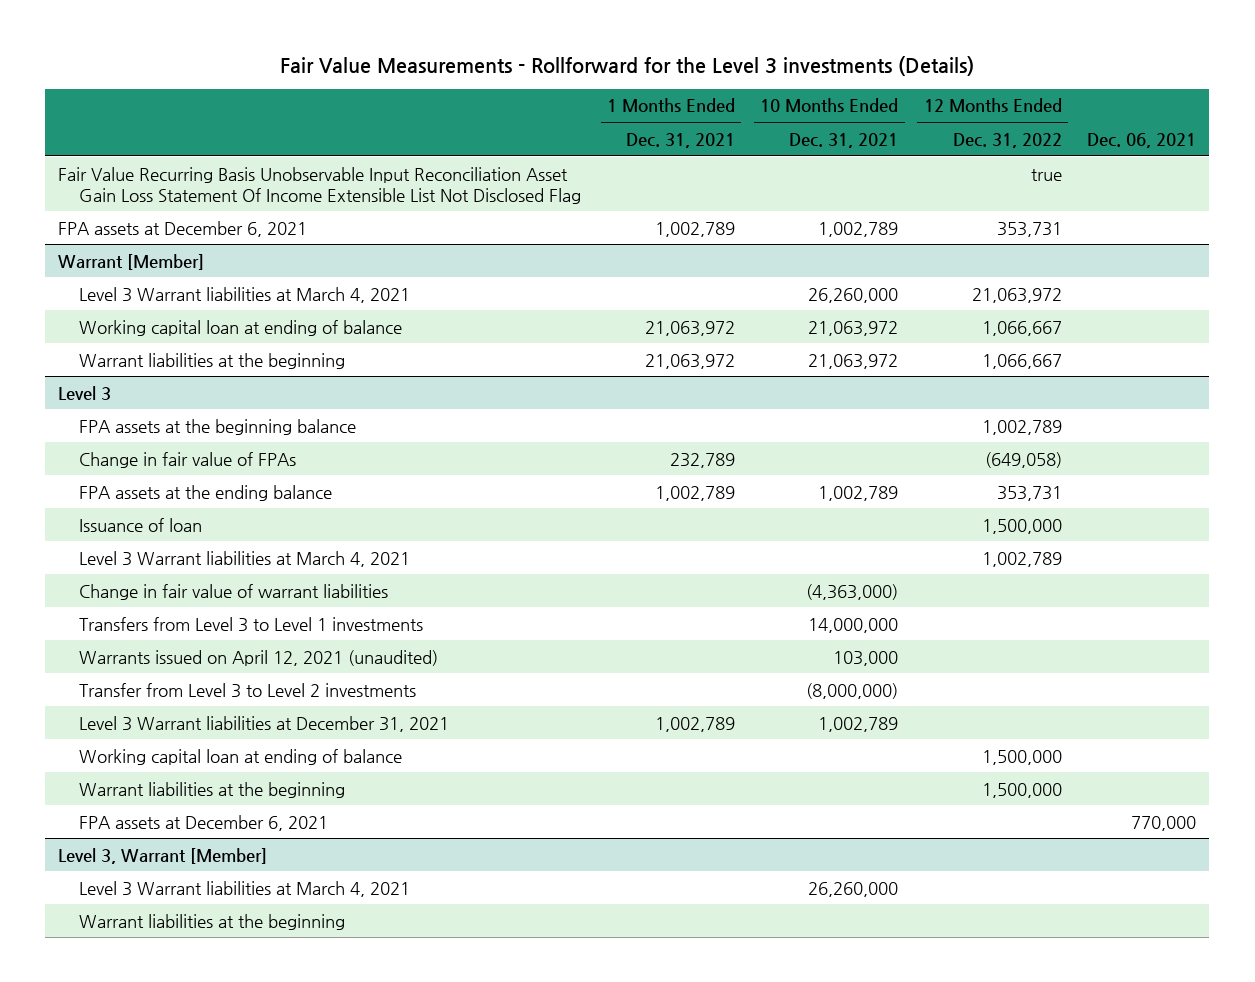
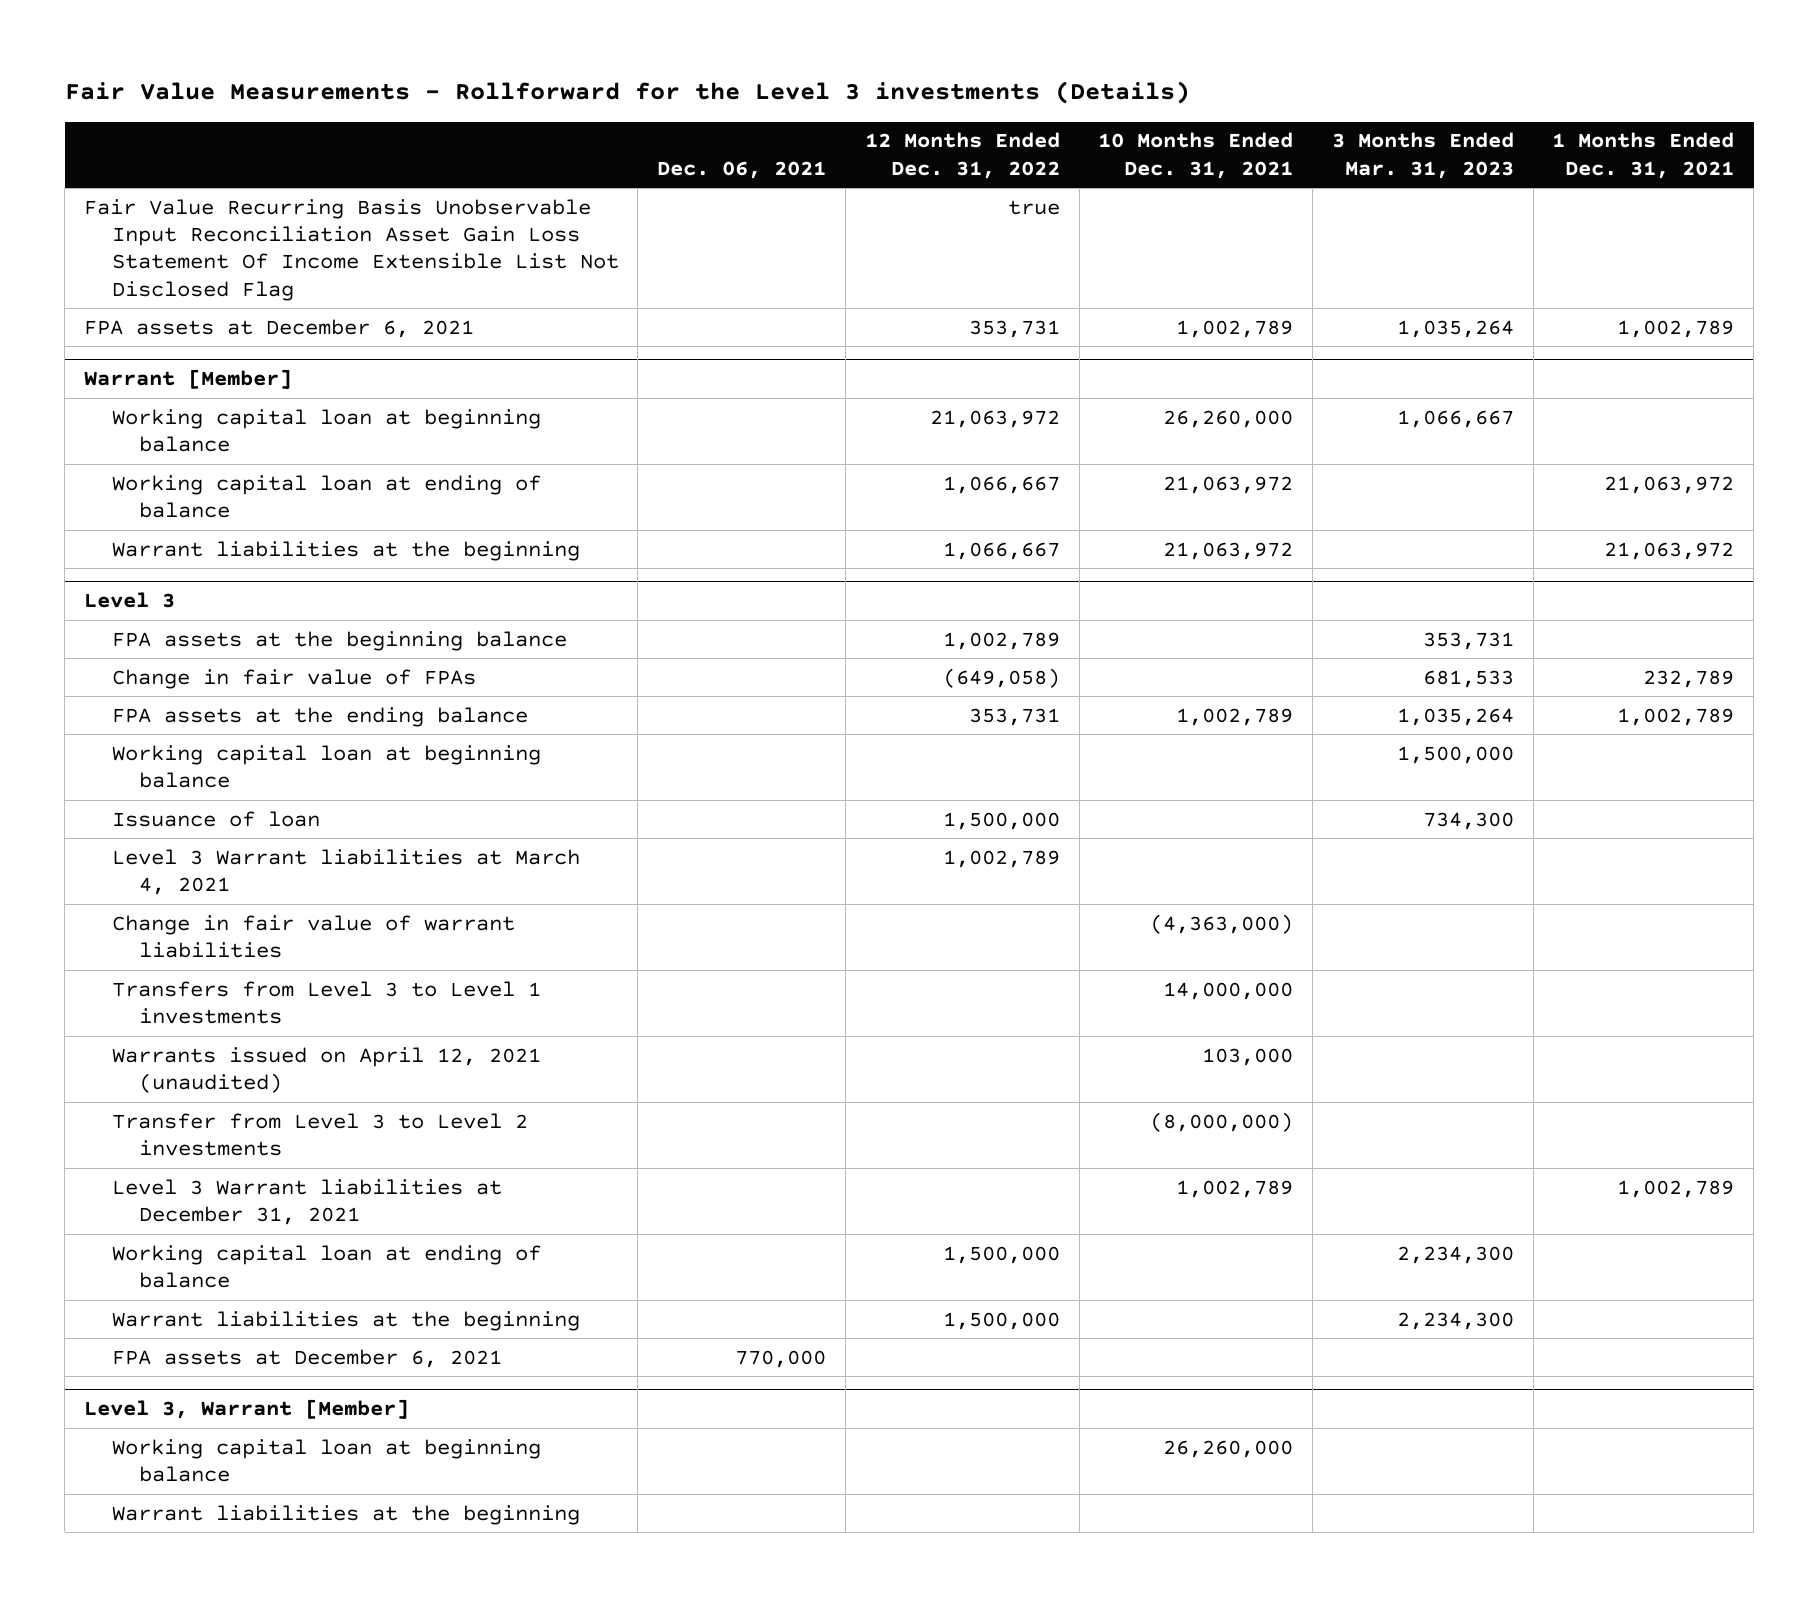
none -> [1331,132,1514,179] 3 Months Ended Mar. 31, 2023
[79,286,411,303] Level 3 Warrant liabilities at March 4, 2021 -> [111,408,541,453] Working capital loan at beginning balance
none -> [111,744,541,789] Working capital loan at beginning balance
[79,880,411,897] Level 3 Warrant liabilities at March 4, 2021 -> [111,1438,541,1483] Working capital loan at beginning balance

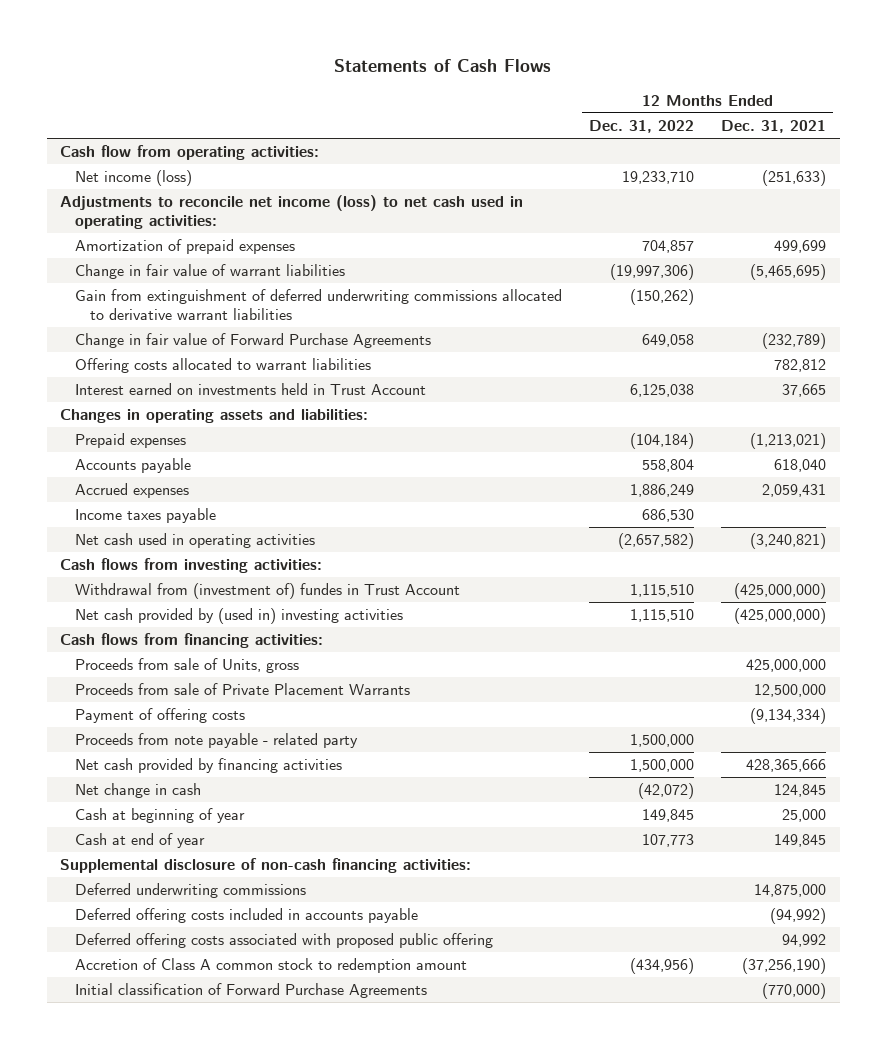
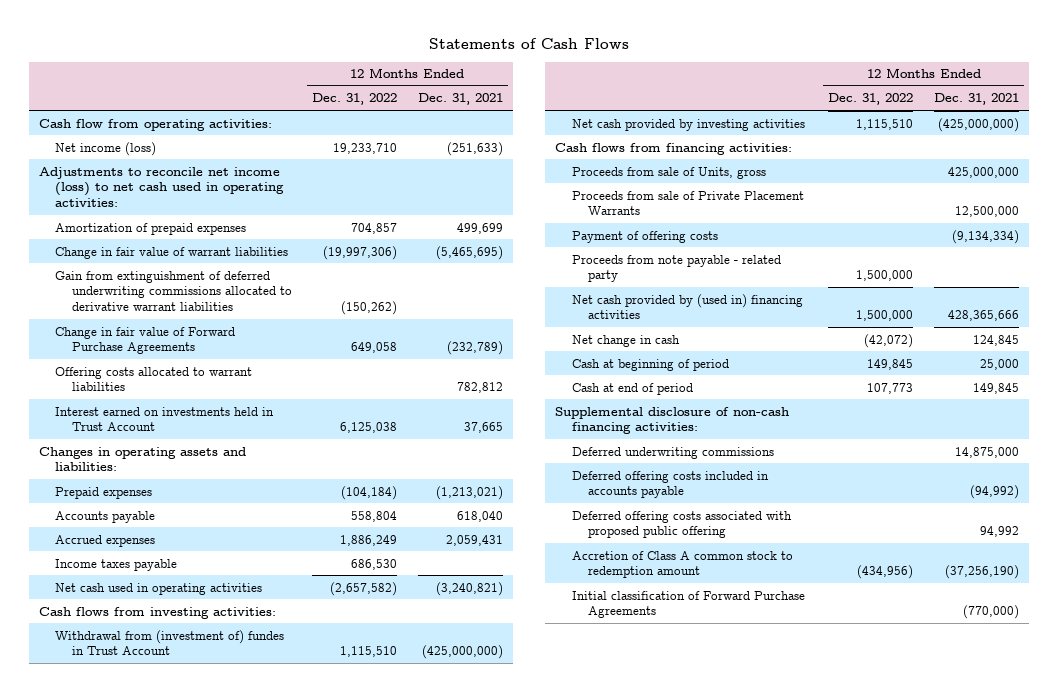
[74,608,403,625] Net cash provided by (used in) investing activities -> [571,118,805,131] Net cash provided by investing activities
[74,758,342,774] Net cash provided by financing activities -> [571,293,803,320] Net cash provided by (used in) financing activities
[74,808,245,824] Cash at beginning of year -> [571,358,729,371] Cash at beginning of period
[74,833,205,849] Cash at end of year -> [571,382,693,395] Cash at end of period

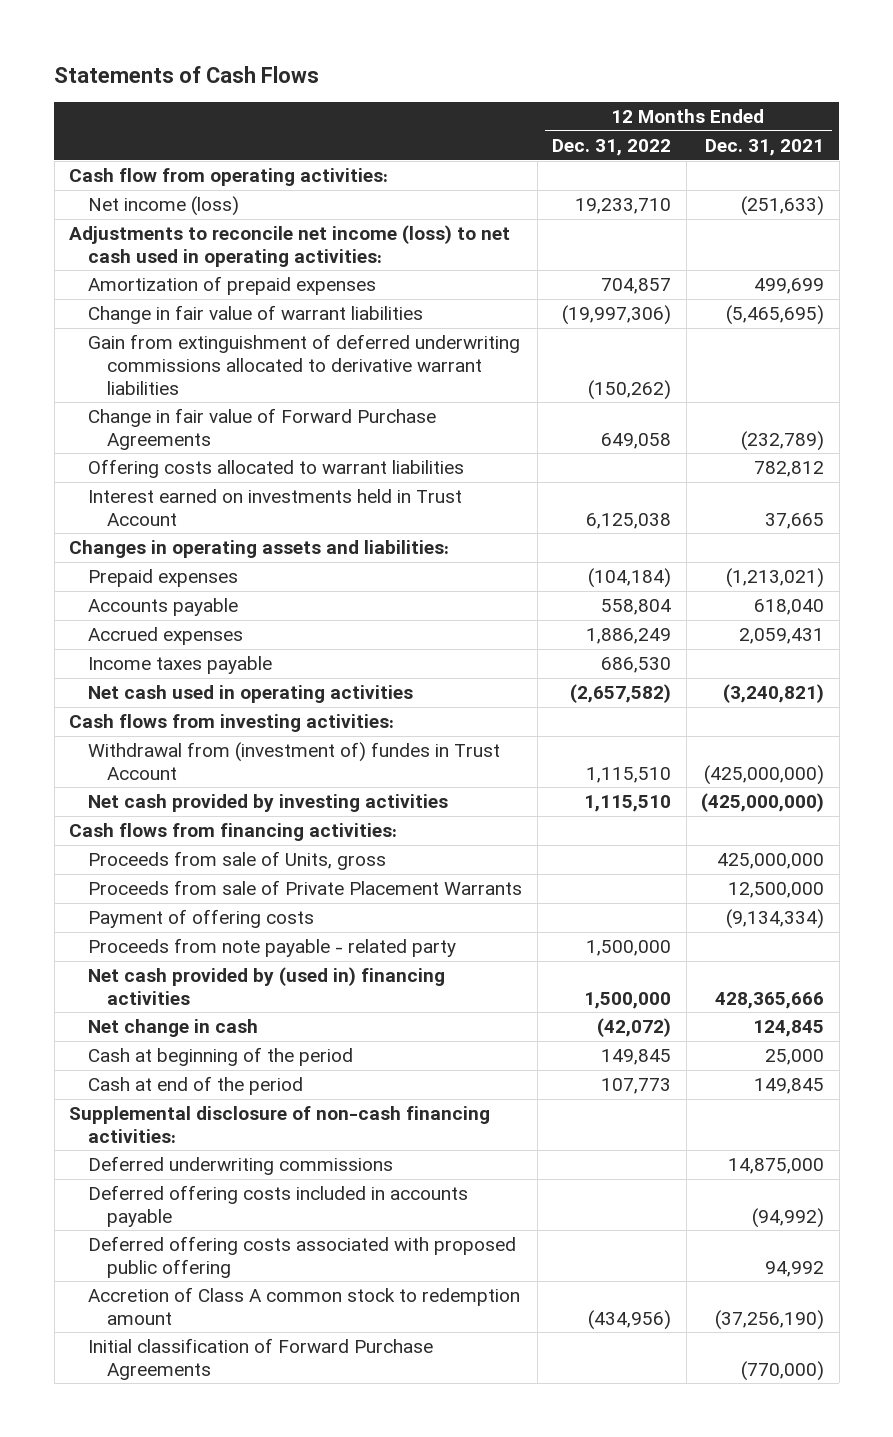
[571,358,729,371] Cash at beginning of period -> [88,1047,354,1067] Cash at beginning of the period
[571,382,693,395] Cash at end of period -> [88,1076,304,1096] Cash at end of the period

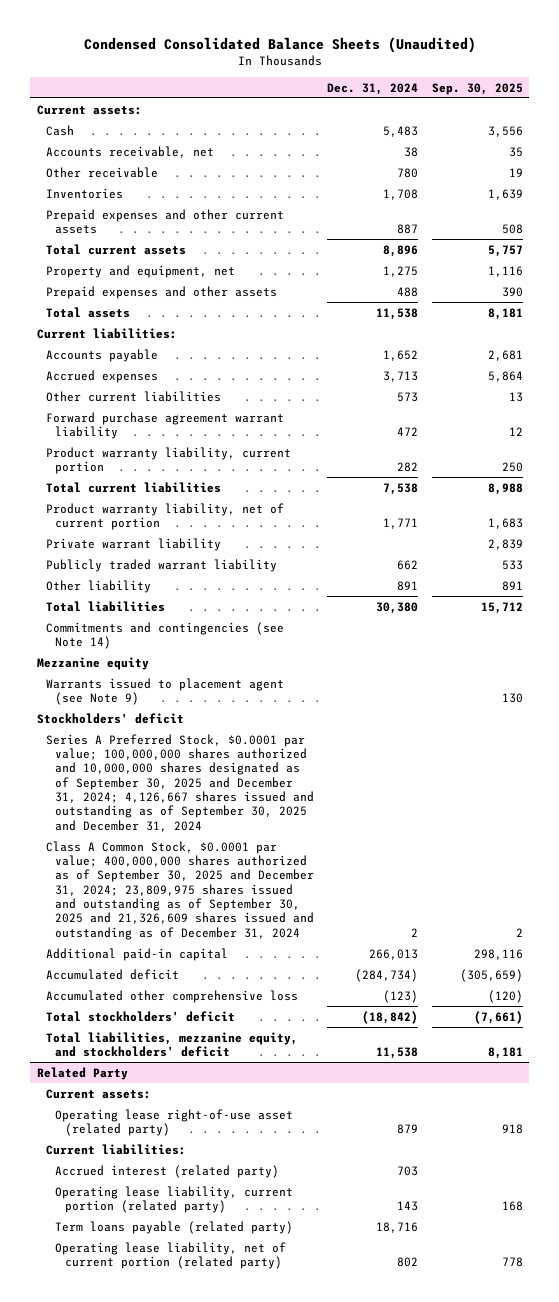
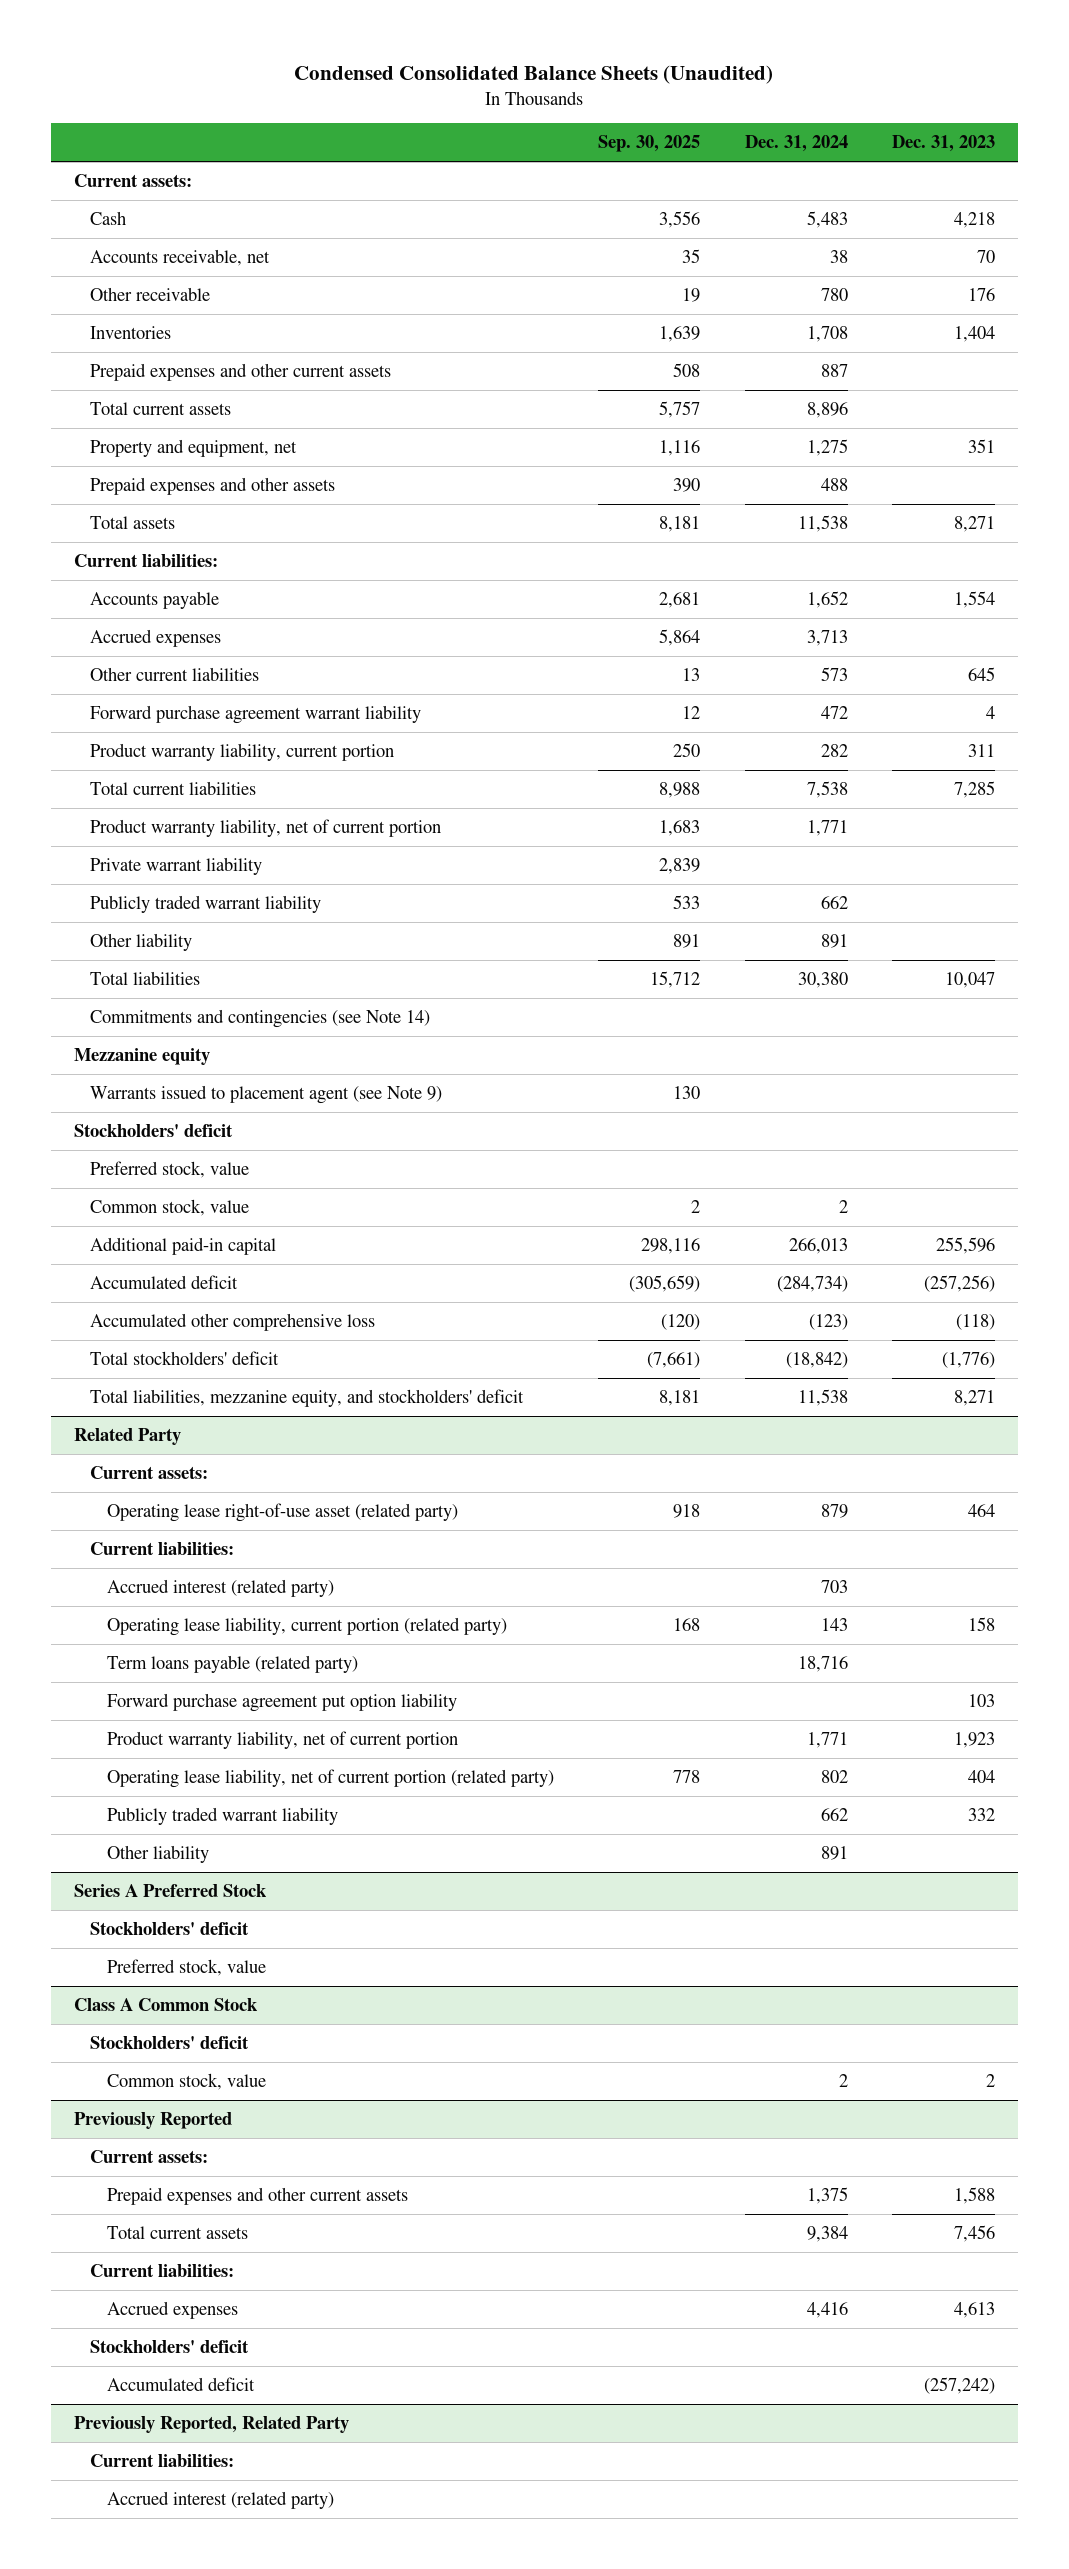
none -> [892,135,996,153] Dec. 31, 2023
[45,733,315,832] Series A Preferred Stock, $0.0001 par value; 100,000,000 shares authorized and 10,000,000 shares designated as of September 30, 2025 and December 31, 2024; 4,126,667 shares issued and outstanding as of September 30, 2025 and December 31, 2024 -> [90,1160,250,1178] Preferred stock, value
[45,840,315,940] Class A Common Stock, $0.0001 par value; 400,000,000 shares authorized as of September 30, 2025 and December 31, 2024; 23,809,975 shares issued and outstanding as of September 30, 2025 and 21,326,609 shares issued and outstanding as of December 31, 2024 -> [90,1198,250,1216] Common stock, value
none -> [106,1692,457,1712] Forward purchase agreement put option liability
none -> [106,1730,458,1749] Product warranty liability, net of current portion
none -> [106,1806,338,1825] Publicly traded warrant liability
none -> [106,1844,209,1863] Other liability
none -> [73,1883,267,1897] Series A Preferred Stock
none -> [90,1921,250,1935] Stockholders' deficit
none -> [106,1958,266,1976] Preferred stock, value
none -> [73,1997,258,2011] Class A Common Stock
none -> [90,2035,250,2049] Stockholders' deficit
none -> [106,2072,266,2090] Common stock, value
none -> [73,2111,232,2129] Previously Reported
none -> [90,2149,209,2163] Current assets:
none -> [106,2186,408,2205] Prepaid expenses and other current assets
none -> [106,2225,248,2239] Total current assets
none -> [90,2263,235,2277] Current liabilities:
none -> [106,2300,238,2319] Accrued expenses
none -> [90,2339,250,2353] Stockholders' deficit
none -> [106,2376,255,2391] Accumulated deficit
none -> [73,2415,349,2433] Previously Reported, Related Party
none -> [90,2453,235,2467] Current liabilities:
none -> [106,2490,334,2509] Accrued interest (related party)

